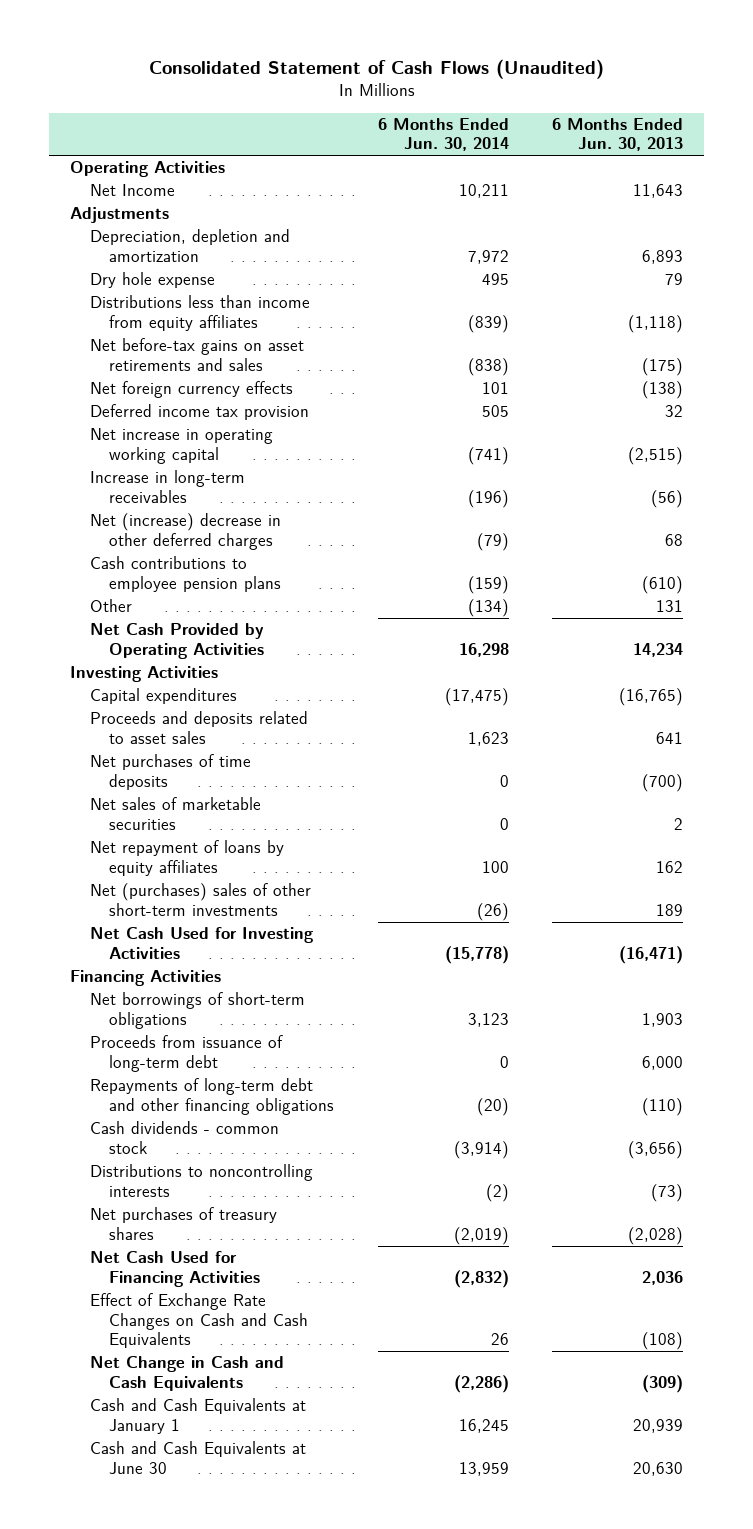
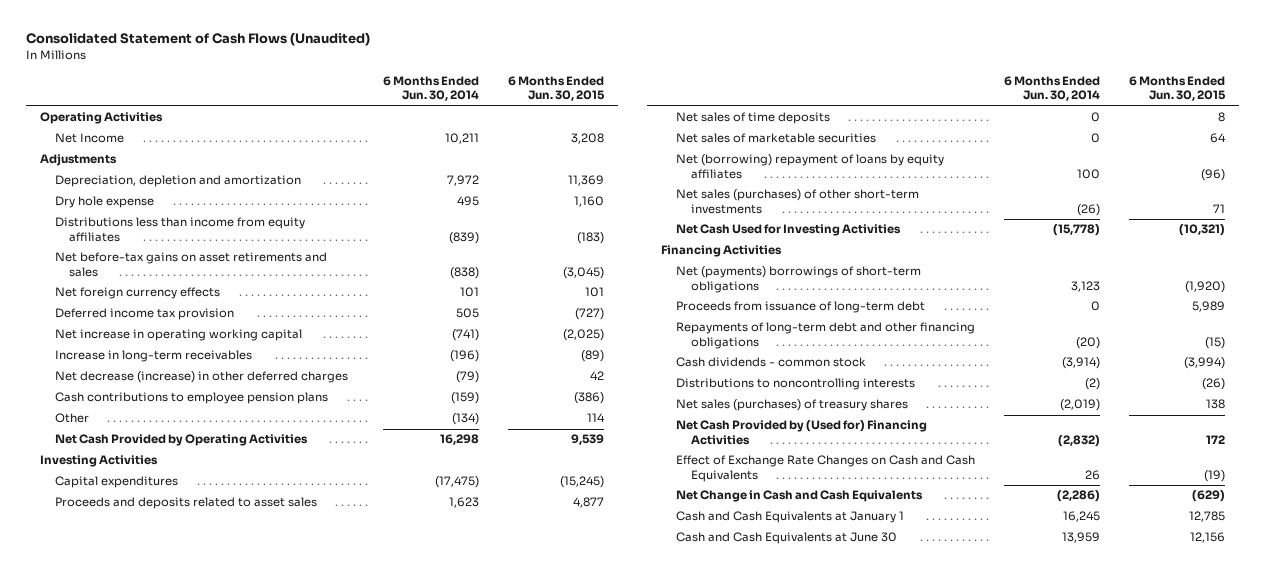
[551,117,683,152] 6 Months Ended Jun. 30, 2013 -> none
none -> [507,75,605,102] 6 Months Ended Jun. 30, 2015
[89,513,281,550] Net (increase) decrease in other deferred charges -> [54,371,348,384] Net decrease (increase) in other deferred charges
[89,754,251,790] Net purchases of time deposits -> [675,112,830,125] Net sales of time deposits
[89,840,284,876] Net repayment of loans by equity affiliates -> [675,154,944,180] Net (borrowing) repayment of loans by equity affiliates
[89,883,311,916] Net (purchases) sales of other short-term investments -> [675,189,919,215] Net sales (purchases) of other short-term investments
[89,992,305,1029] Net borrowings of short-term obligations -> [675,266,921,294] Net (payments) borrowings of short-term obligations
[89,1207,277,1240] Net purchases of treasury shares -> [675,399,908,412] Net sales (purchases) of treasury shares
[89,1251,261,1287] Net Cash Used for Financing Activities -> [675,420,927,446] Net Cash Provided by (Used for) Financing Activities

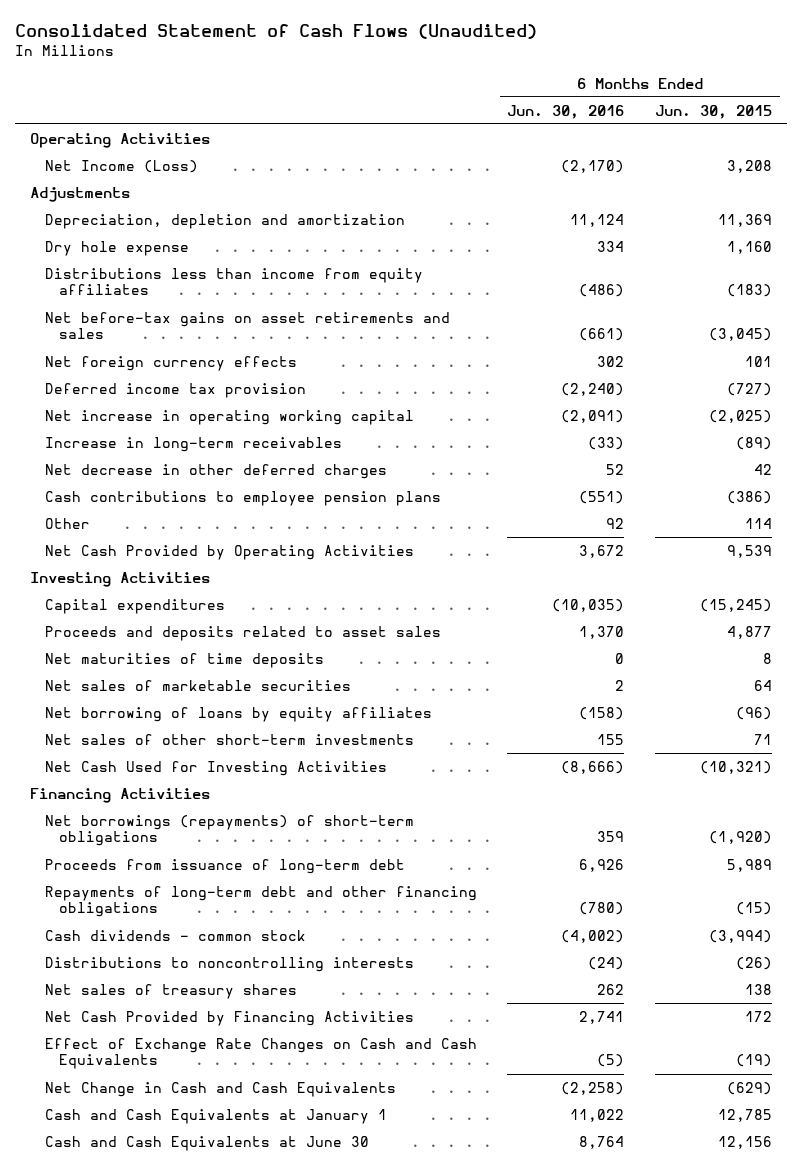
[382,75,479,102] 6 Months Ended Jun. 30, 2014 -> none
none -> [507,104,625,119] Jun. 30, 2016
[54,133,124,144] Net Income -> [44,159,198,173] Net Income (Loss)
[54,371,348,384] Net decrease (increase) in other deferred charges -> [44,463,387,479] Net decrease in other deferred charges
[675,112,830,125] Net sales of time deposits -> [44,652,324,668] Net maturities of time deposits
[675,154,944,180] Net (borrowing) repayment of loans by equity affiliates -> [44,706,432,722] Net borrowing of loans by equity affiliates
[675,189,919,215] Net sales (purchases) of other short-term investments -> [44,733,414,745] Net sales of other short-term investments
[675,266,921,294] Net (payments) borrowings of short-term obligations -> [44,814,414,847] Net borrowings (repayments) of short-term obligations
[675,399,908,412] Net sales (purchases) of treasury shares -> [44,983,297,999] Net sales of treasury shares
[675,420,927,446] Net Cash Provided by (Used for) Financing Activities -> [44,1010,414,1026] Net Cash Provided by Financing Activities

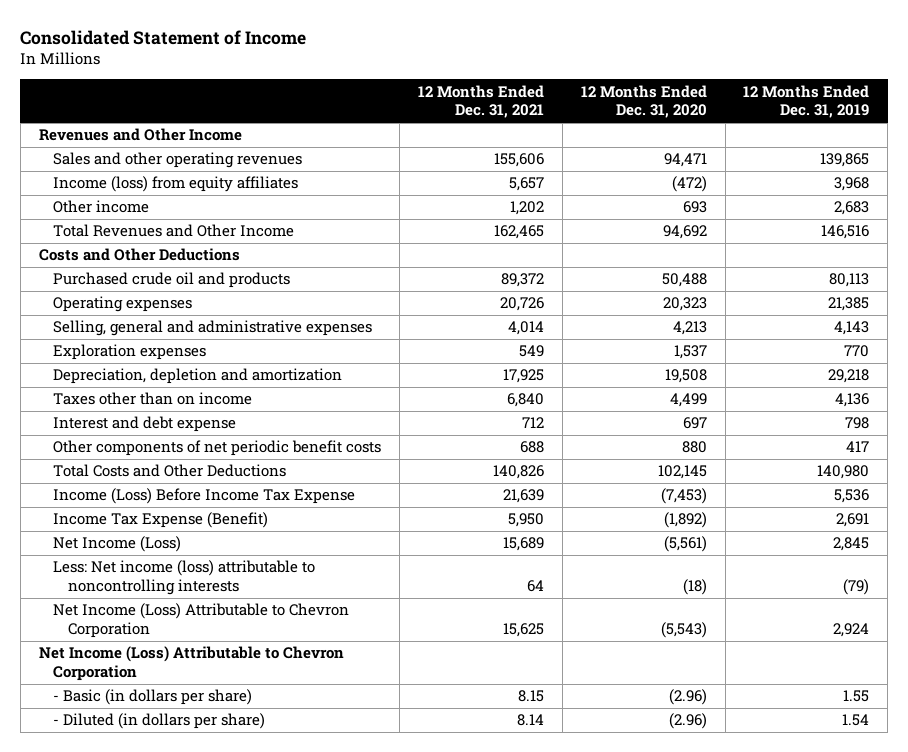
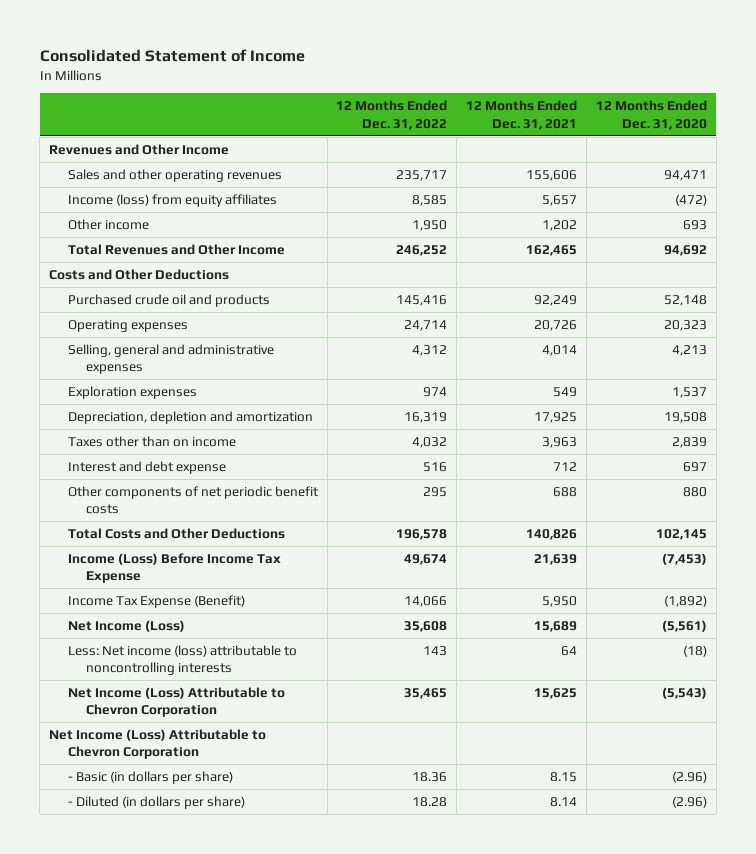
[743,84,870,119] 12 Months Ended Dec. 31, 2019 -> none
none -> [336,100,448,130] 12 Months Ended Dec. 31, 2022
[501,273,545,288] 89,372 -> [534,294,578,306] 92,249
[661,273,707,288] 50,488 -> [663,294,707,306] 52,148
[507,393,545,408] 6,840 -> [542,436,578,448] 3,963
[669,393,707,408] 4,499 -> [671,436,707,448] 2,839

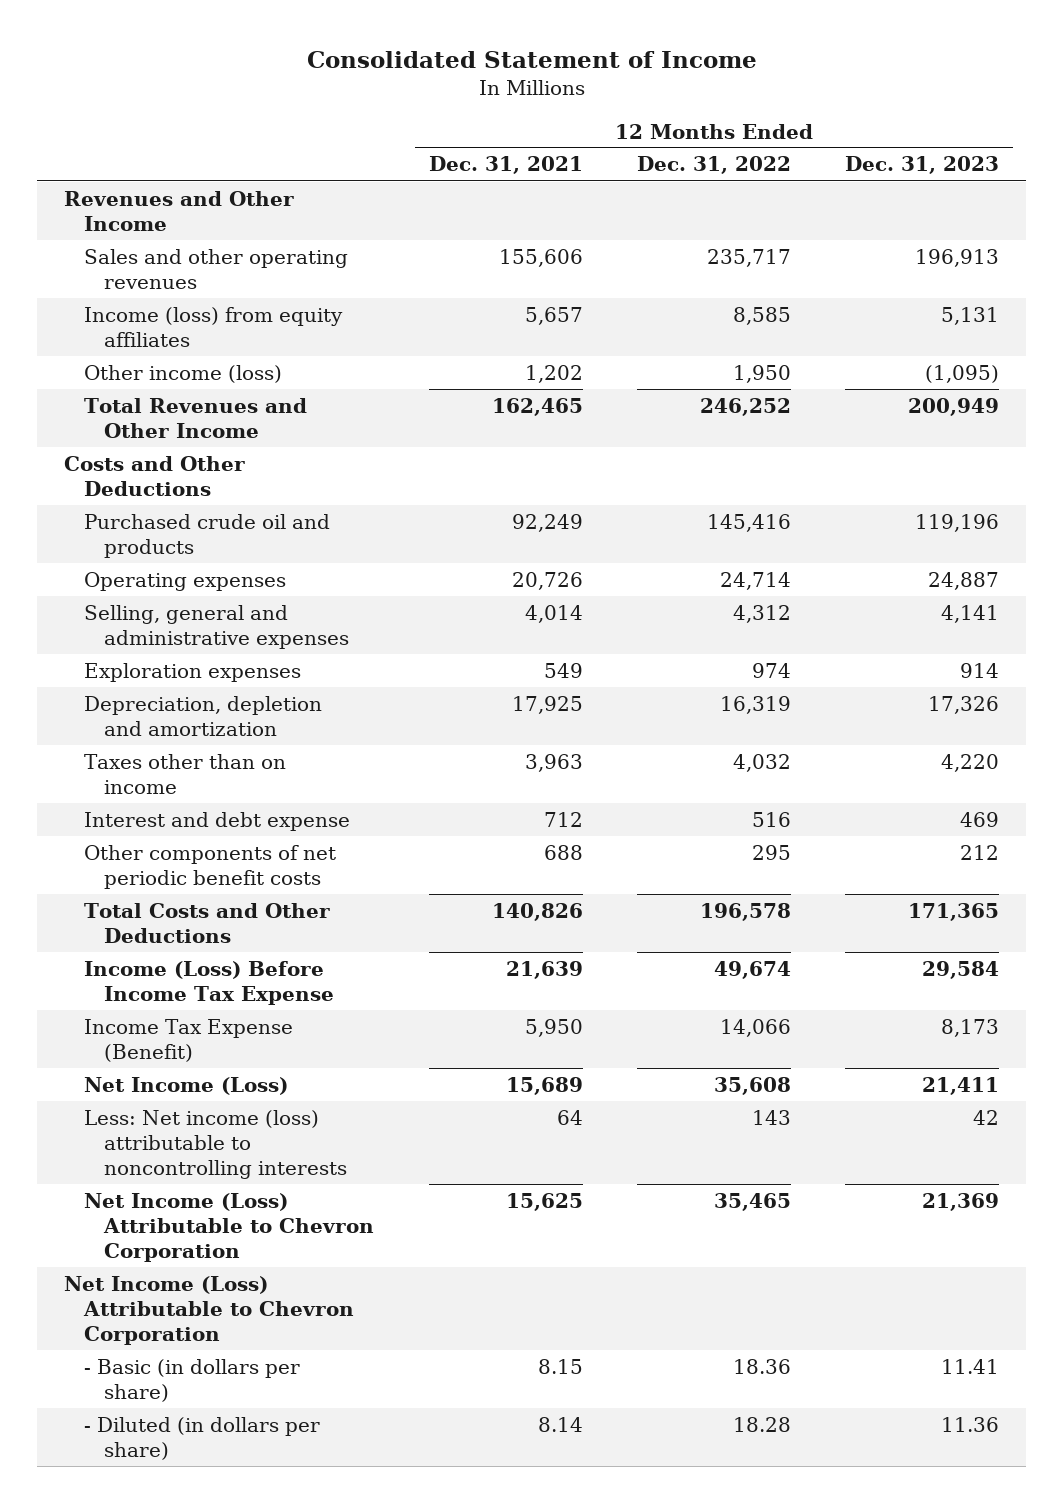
[595,100,707,130] 12 Months Ended Dec. 31, 2020 -> none
none -> [845,156,1000,175] Dec. 31, 2023
[67,218,149,230] Other income -> [84,364,283,383] Other income (loss)

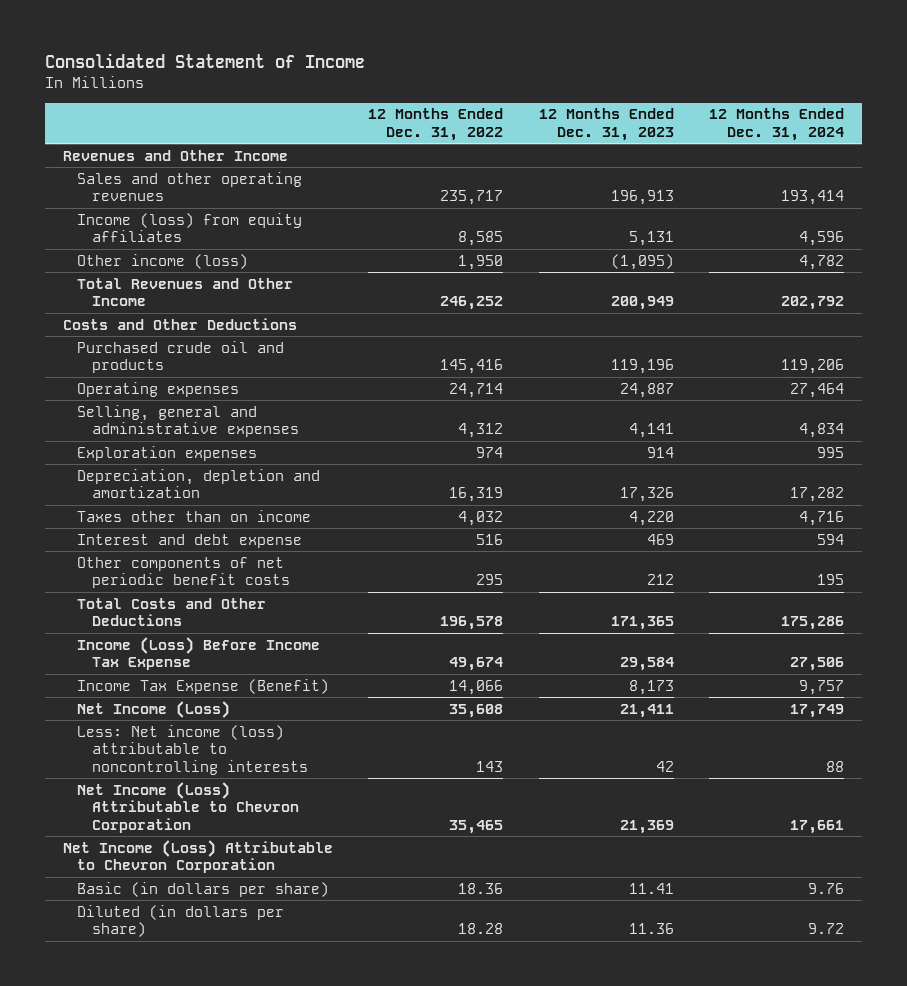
[428,156,583,175] Dec. 31, 2021 -> none
none -> [709,108,845,141] 12 Months Ended Dec. 31, 2024
[84,1358,301,1402] - Basic (in dollars per share) -> [77,881,330,897] Basic (in dollars per share)
[84,1416,321,1460] - Diluted (in dollars per share) -> [77,904,285,938] Diluted (in dollars per share)

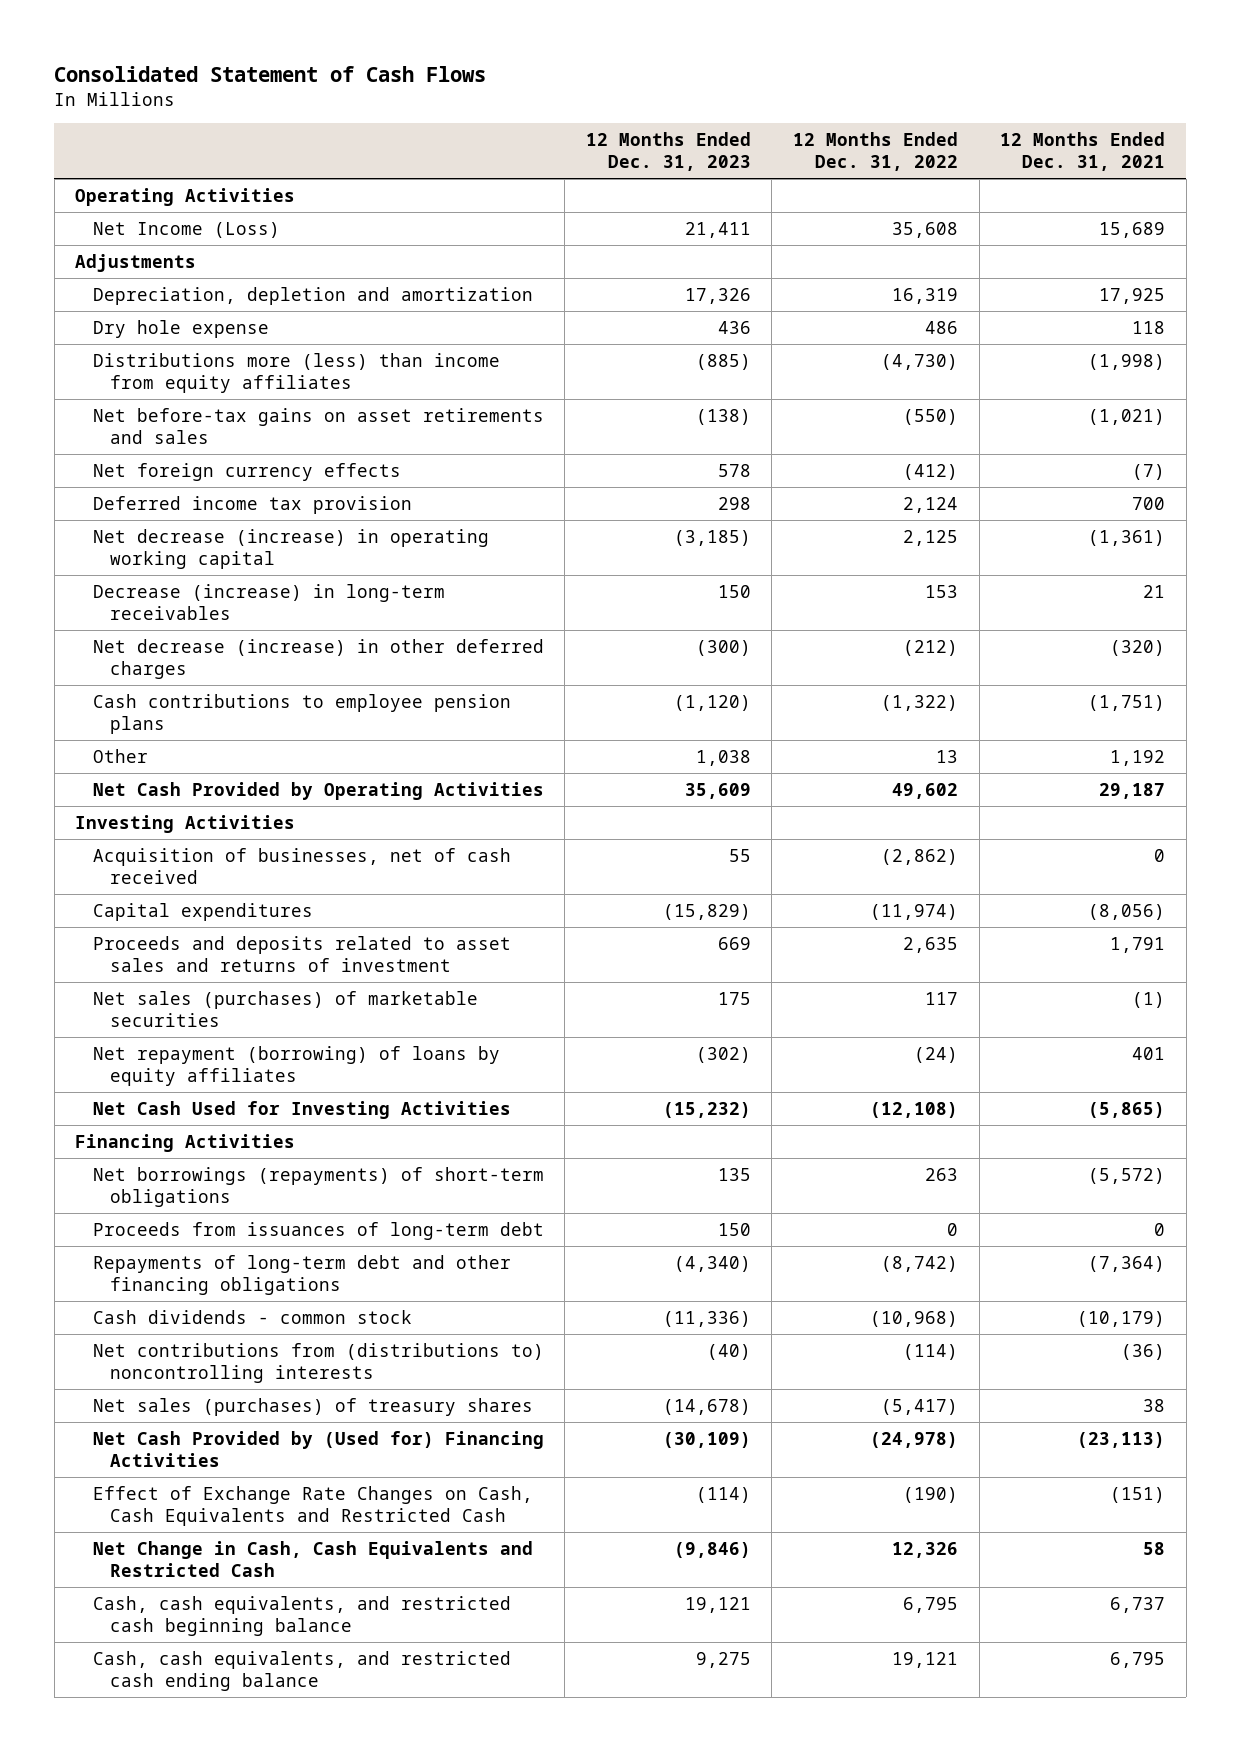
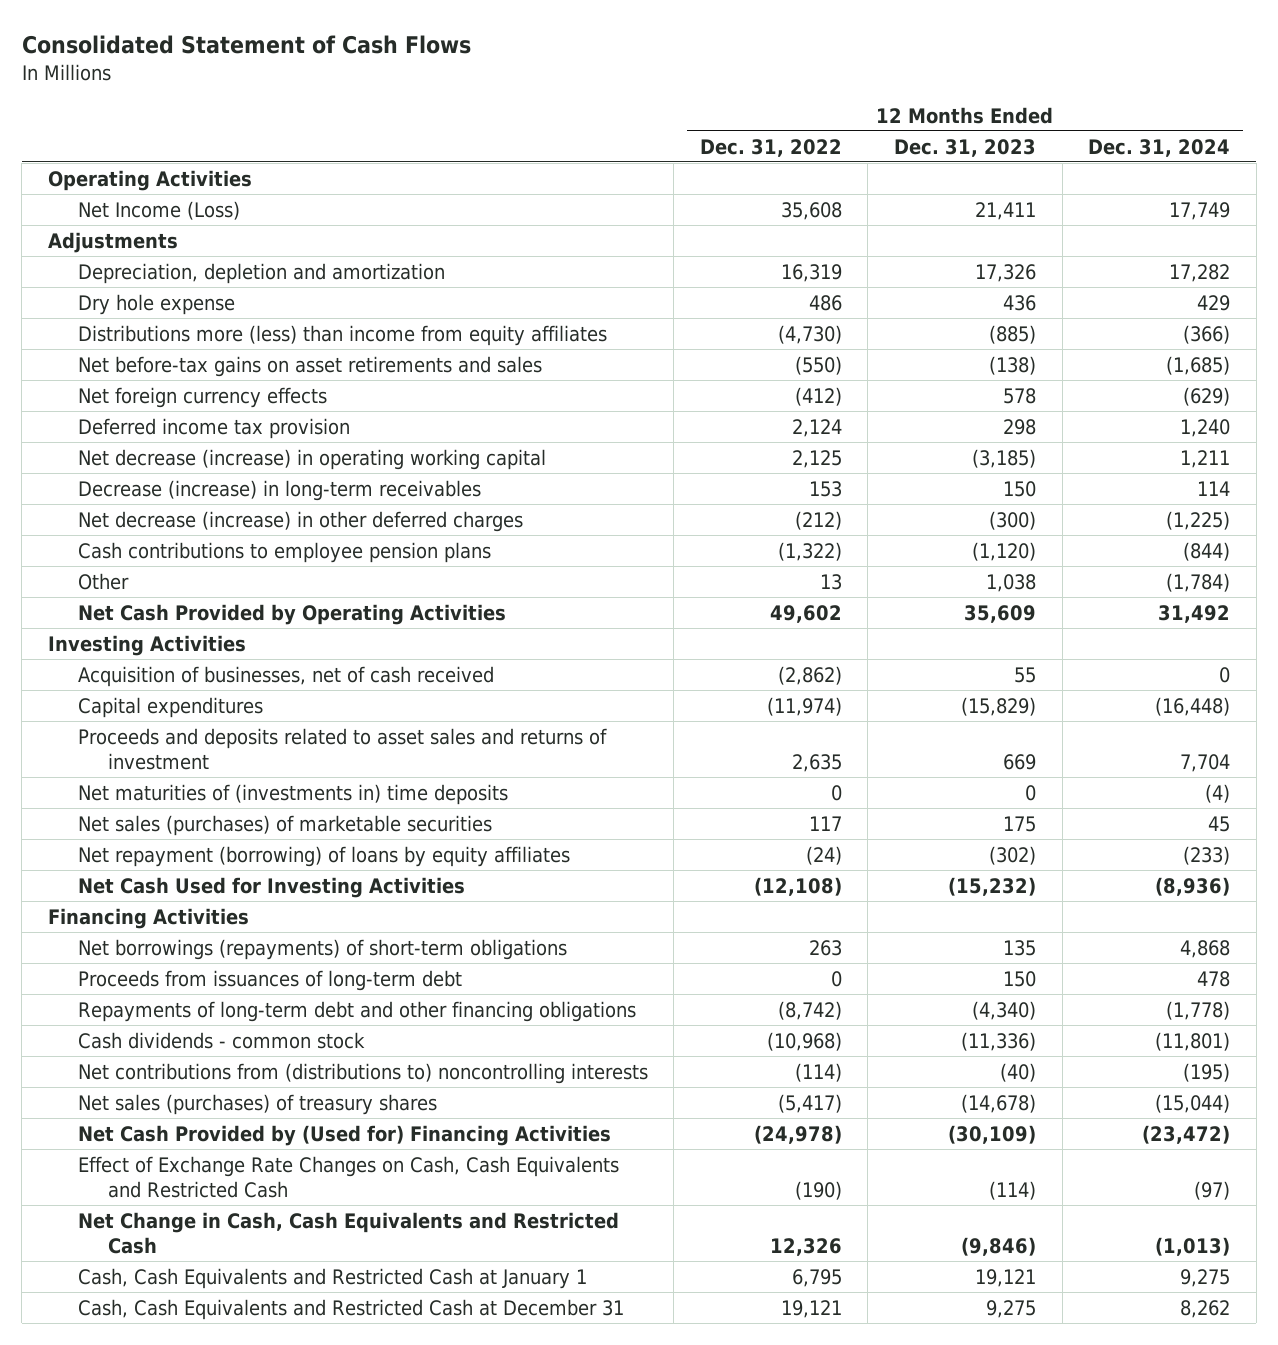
[1000,132,1166,172] 12 Months Ended Dec. 31, 2021 -> none
none -> [1088,138,1231,157] Dec. 31, 2024
none -> [77,783,508,805] Net maturities of (investments in) time deposits
[92,1596,511,1636] Cash, cash equivalents, and restricted cash beginning balance -> [77,1267,587,1289] Cash, Cash Equivalents and Restricted Cash at January 1
[92,1651,511,1691] Cash, cash equivalents, and restricted cash ending balance -> [77,1298,624,1320] Cash, Cash Equivalents and Restricted Cash at December 31

